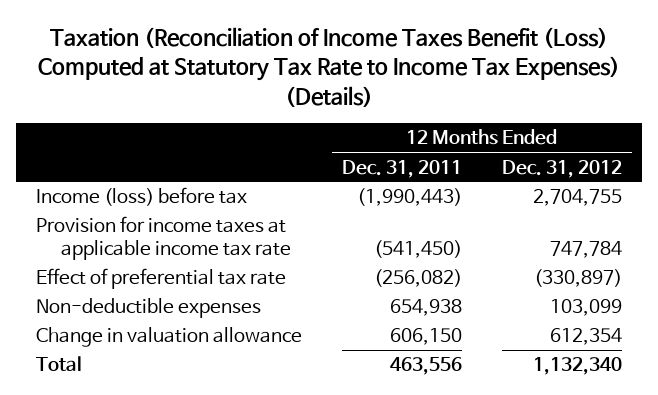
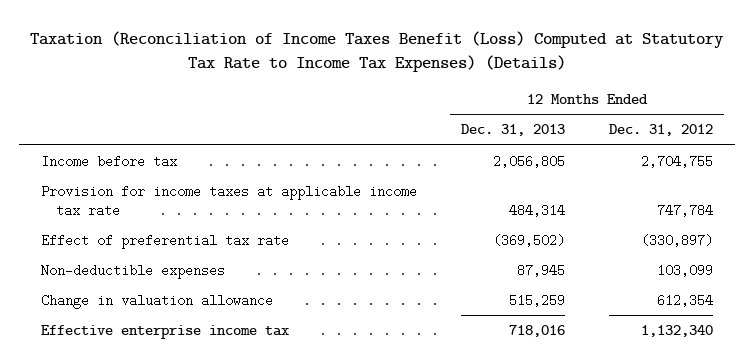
[342,159,463,178] Dec. 31, 2011 -> none
none -> [461,124,566,137] Dec. 31, 2013
[36,187,248,207] Income (loss) before tax -> [41,154,178,168] Income before tax
[36,356,83,372] Total -> [41,324,290,339] Effective enterprise income tax

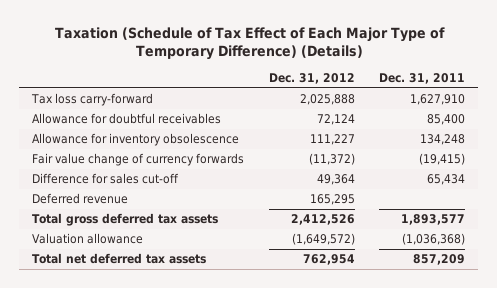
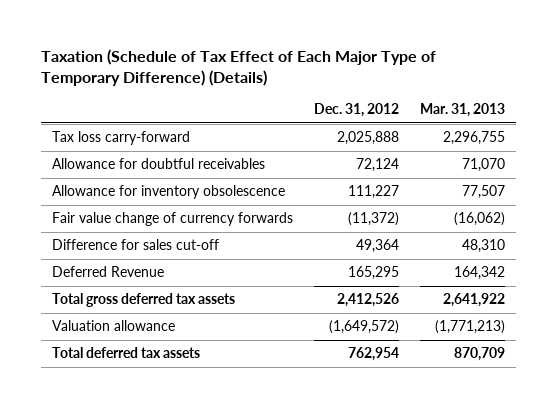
[379,73,466,85] Dec. 31, 2011 -> none
none -> [420,103,506,118] Mar. 31, 2013
[31,193,128,205] Deferred revenue -> [51,266,164,278] Deferred Revenue
[31,253,206,265] Total net deferred tax assets -> [51,347,200,359] Total deferred tax assets

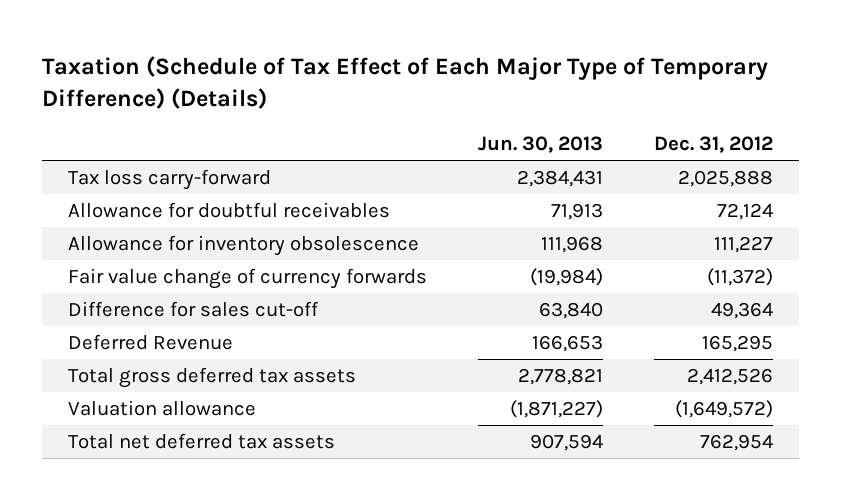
[420,103,506,118] Mar. 31, 2013 -> none
none -> [478,135,604,153] Jun. 30, 2013
[51,347,200,359] Total deferred tax assets -> [67,433,335,450] Total net deferred tax assets

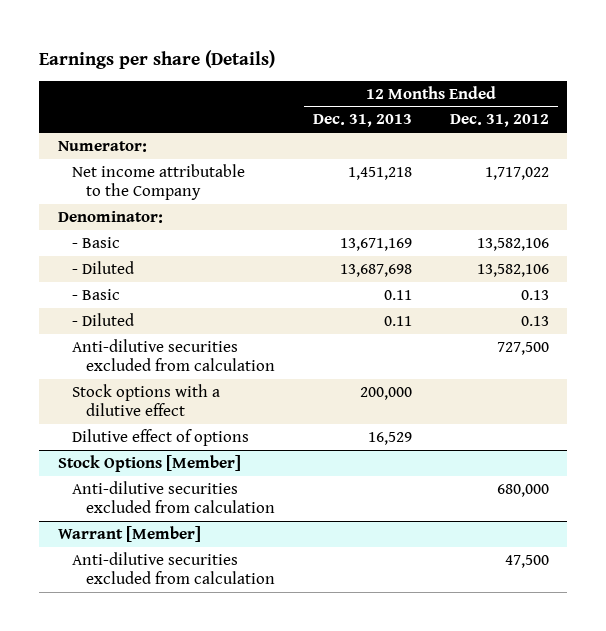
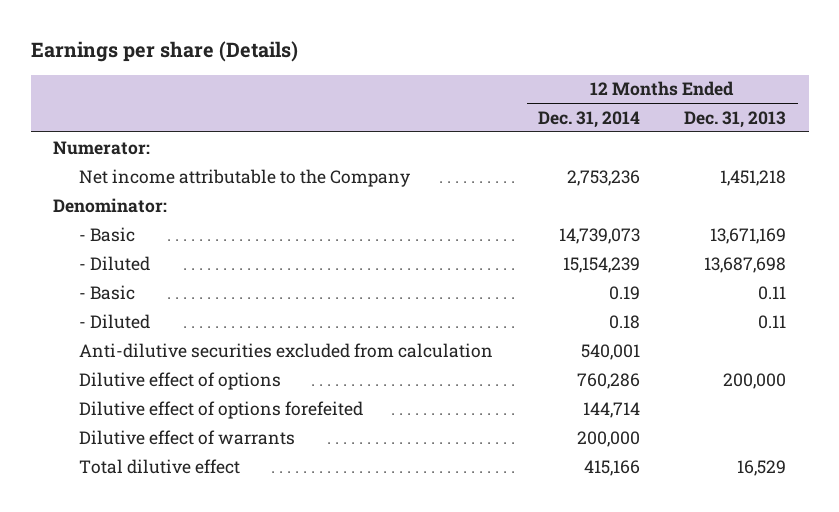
[449,114,549,128] Dec. 31, 2012 -> none
none -> [537,110,640,128] Dec. 31, 2014
[72,383,221,417] Stock options with a dilutive effect -> none
[57,454,241,472] Stock Options [Member] -> none
[72,480,276,514] Anti-dilutive securities excluded from calculation -> none
[57,525,201,542] Warrant [Member] -> none
[72,551,276,585] Anti-dilutive securities excluded from calculation -> none
[368,431,413,445] 16,529 -> [723,372,787,389] 200,000
none -> [79,400,364,419] Dilutive effect of options forefeited
none -> [79,429,296,445] Dilutive effect of warrants
none -> [79,458,241,474] Total dilutive effect

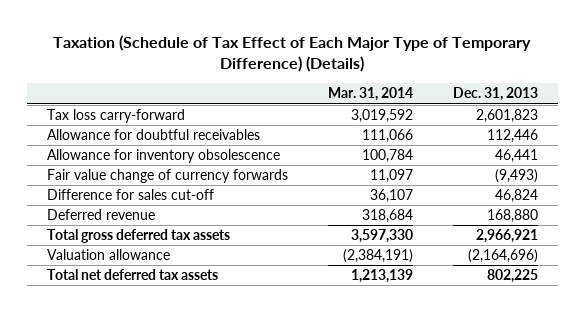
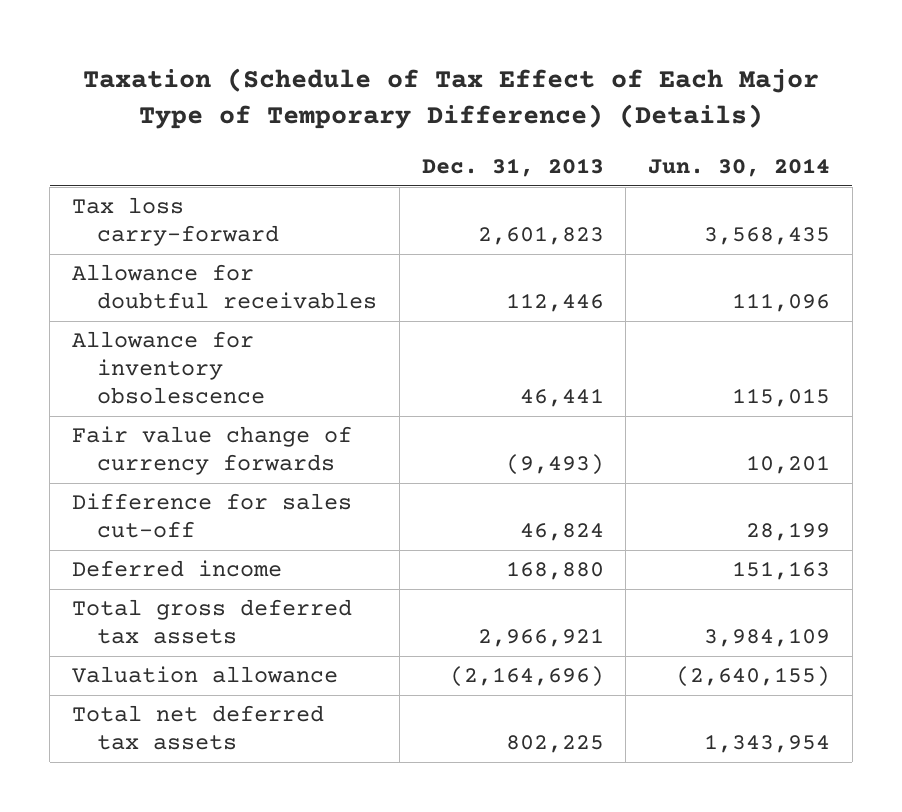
[327,87,413,102] Mar. 31, 2014 -> none
none -> [647,158,830,178] Jun. 30, 2014
[46,209,155,221] Deferred revenue -> [71,560,282,578] Deferred income

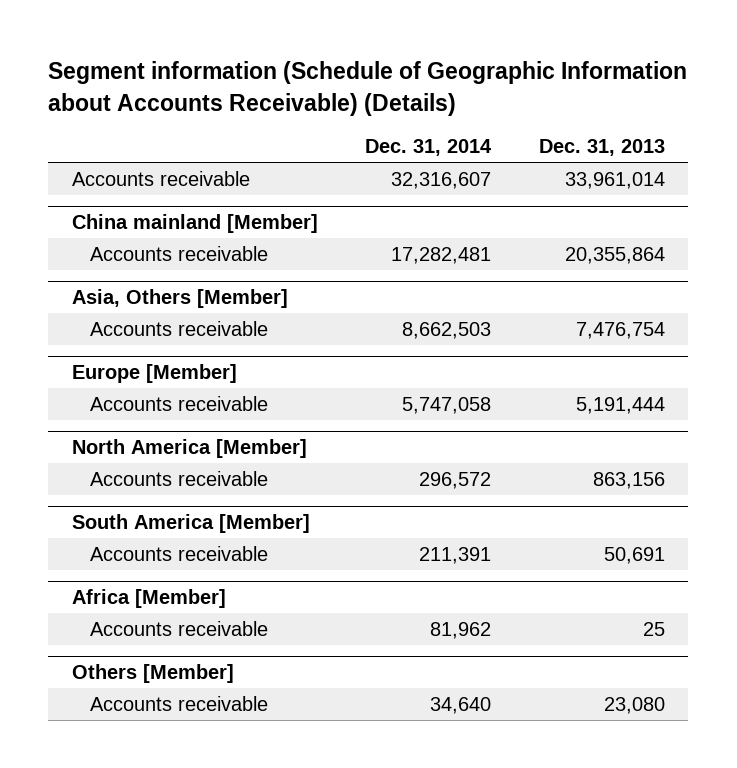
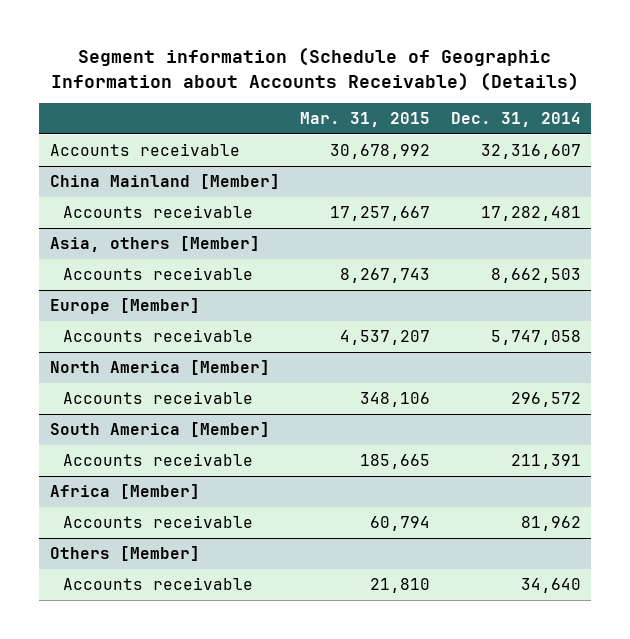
[538,139,665,157] Dec. 31, 2013 -> none
none -> [300,112,431,128] Mar. 31, 2015
[72,214,319,234] China mainland [Member] -> [49,174,280,190] China Mainland [Member]
[72,289,289,309] Asia, Others [Member] -> [49,236,260,253] Asia, others [Member]

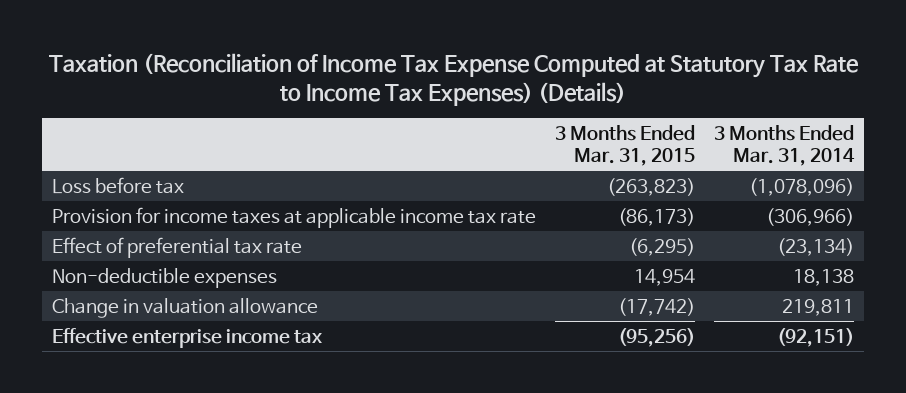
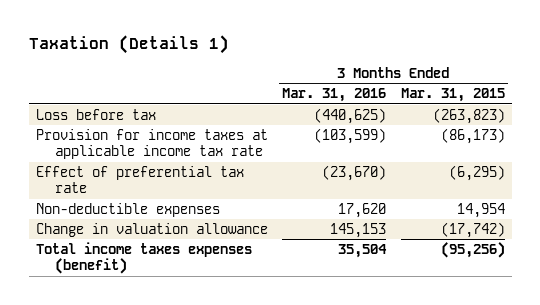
[48,53,859,106] Taxation (Reconciliation of Income Tax Expense Computed at Statutory Tax Rate to Income Tax Expenses) (Details) -> [28,35,229,55] Taxation (Details 1)
[714,125,856,166] 3 Months Ended Mar. 31, 2014 -> none
none -> [282,88,387,103] Mar. 31, 2016
[51,327,322,348] Effective enterprise income tax -> [35,241,252,275] Total income taxes expenses (benefit)

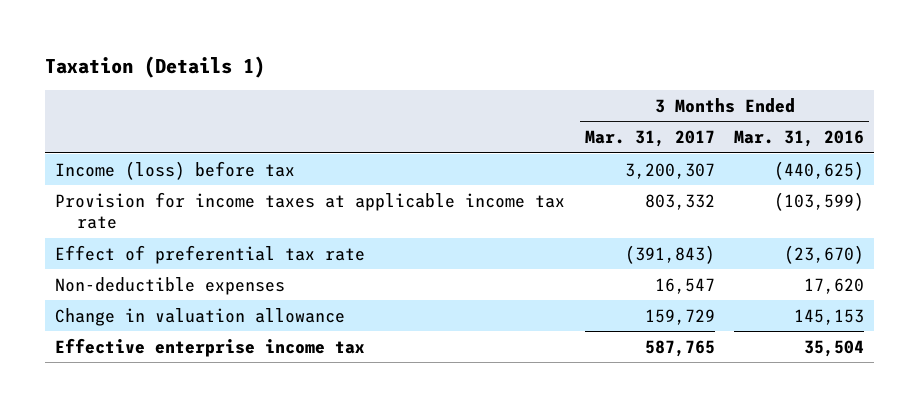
[400,88,505,103] Mar. 31, 2015 -> none
none -> [584,130,715,148] Mar. 31, 2017
[35,108,156,120] Loss before tax -> [55,160,296,180] Income (loss) before tax
[35,241,252,275] Total income taxes expenses (benefit) -> [55,337,366,357] Effective enterprise income tax

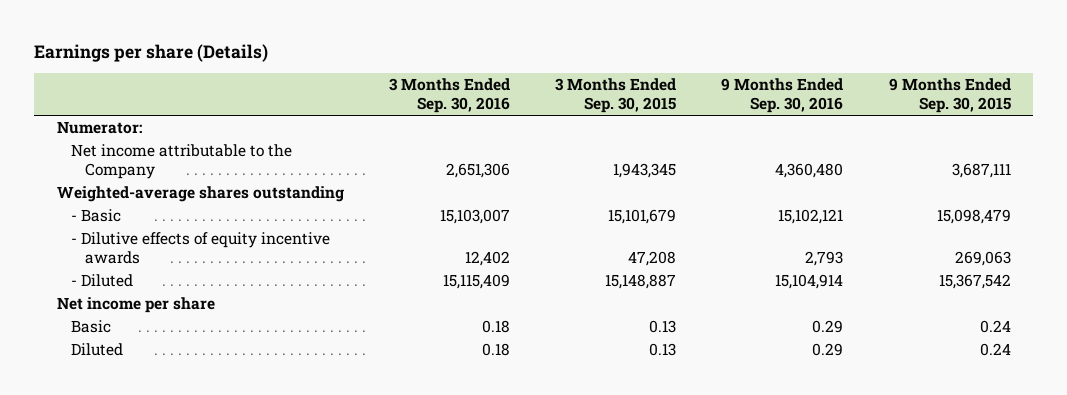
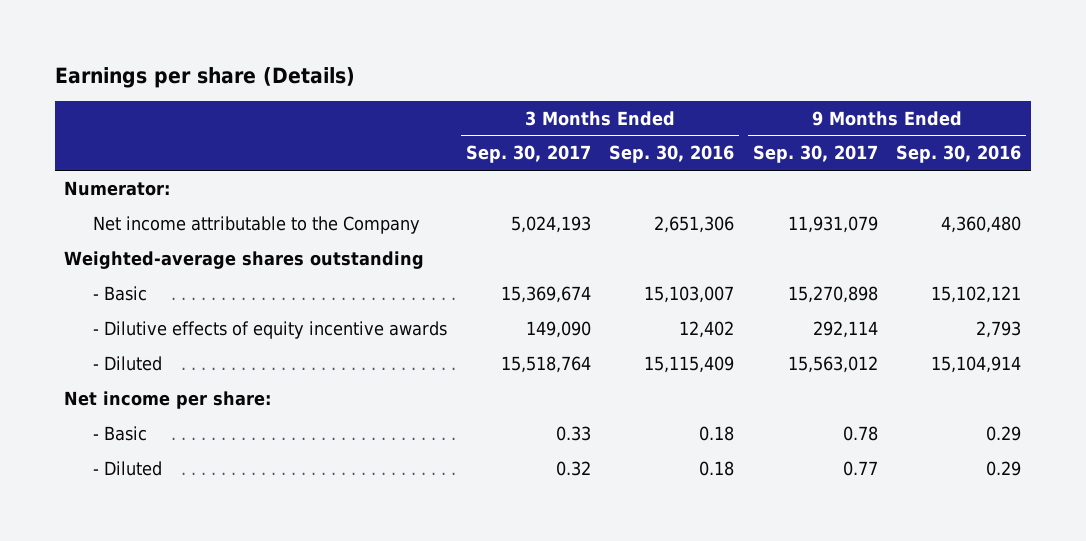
[555,78,677,114] 3 Months Ended Sep. 30, 2015 -> none
[888,78,1011,114] 9 Months Ended Sep. 30, 2015 -> none
none -> [465,145,591,164] Sep. 30, 2017
none -> [752,145,878,164] Sep. 30, 2017
[56,297,215,314] Net income per share -> [64,390,272,409] Net income per share:
[70,320,111,334] Basic -> [92,425,147,441] - Basic
[70,343,123,357] Diluted -> [92,460,162,476] - Diluted

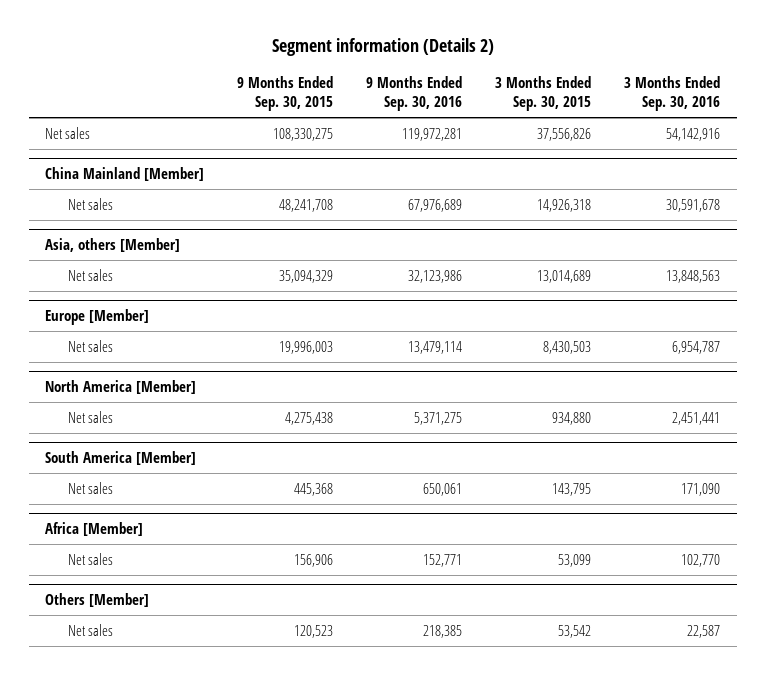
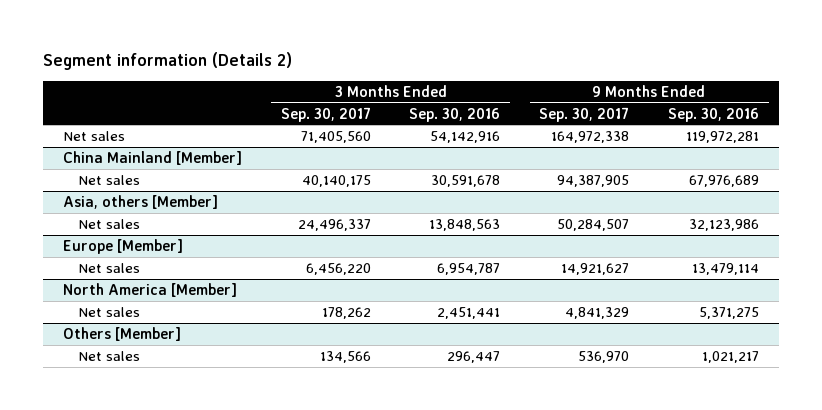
[237,75,334,112] 9 Months Ended Sep. 30, 2015 -> none
[495,75,592,112] 3 Months Ended Sep. 30, 2015 -> none
none -> [280,106,371,122] Sep. 30, 2017
none -> [539,106,630,122] Sep. 30, 2017
[45,451,197,466] South America [Member] -> none
[68,481,114,494] Net sales -> none
[45,522,144,537] Africa [Member] -> none
[68,552,114,565] Net sales -> none
[423,624,463,638] 218,385 -> [702,350,760,363] 1,021,217
[687,624,721,638] 22,587 -> [447,350,501,363] 296,447

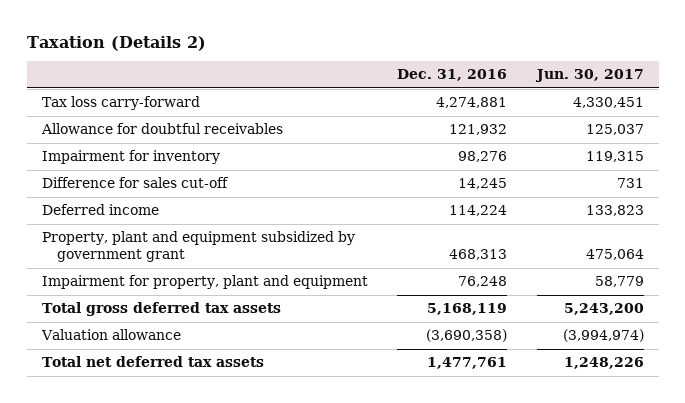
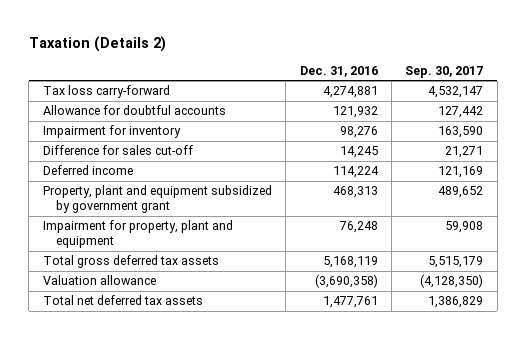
[534,69,644,83] Jun. 30, 2017 -> none
none -> [405,65,484,78] Sep. 30, 2017
[40,123,283,135] Allowance for doubtful receivables -> [42,105,226,116] Allowance for doubtful accounts

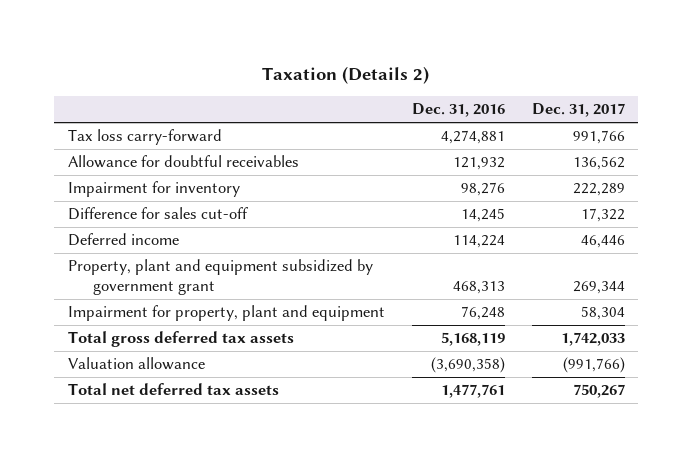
[405,65,484,78] Sep. 30, 2017 -> none
none -> [531,103,625,118] Dec. 31, 2017
[42,105,226,116] Allowance for doubtful accounts -> [67,155,299,169] Allowance for doubtful receivables

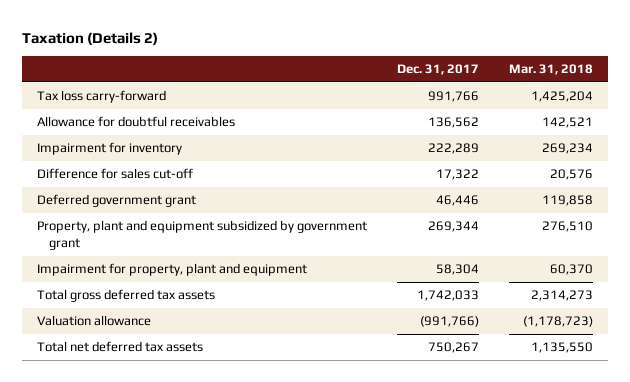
[411,103,505,118] Dec. 31, 2016 -> none
none -> [508,64,593,76] Mar. 31, 2018
[67,233,179,247] Deferred income -> [37,194,197,208] Deferred government grant

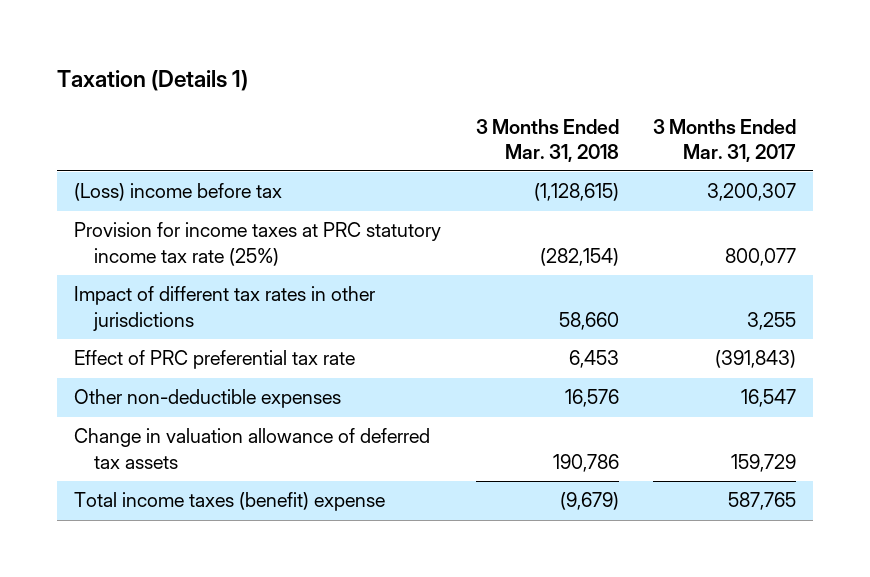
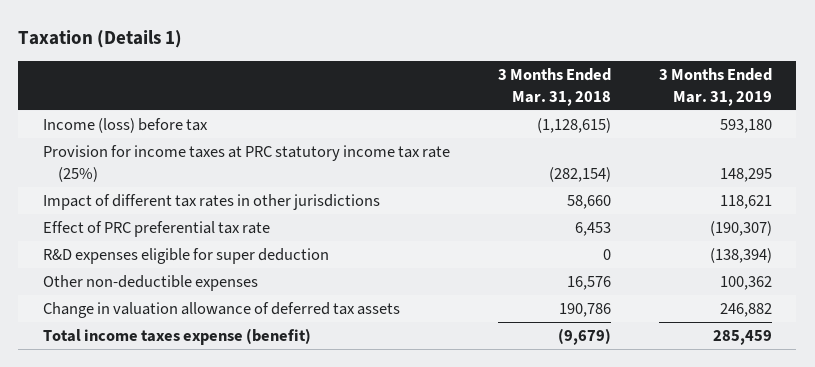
[652,118,796,162] 3 Months Ended Mar. 31, 2017 -> none
none -> [659,68,773,106] 3 Months Ended Mar. 31, 2019
[74,183,283,202] (Loss) income before tax -> [42,118,208,134] Income (loss) before tax
none -> [42,248,329,265] R&D expenses eligible for super deduction
[74,492,386,512] Total income taxes (benefit) expense -> [42,328,311,346] Total income taxes expense (benefit)

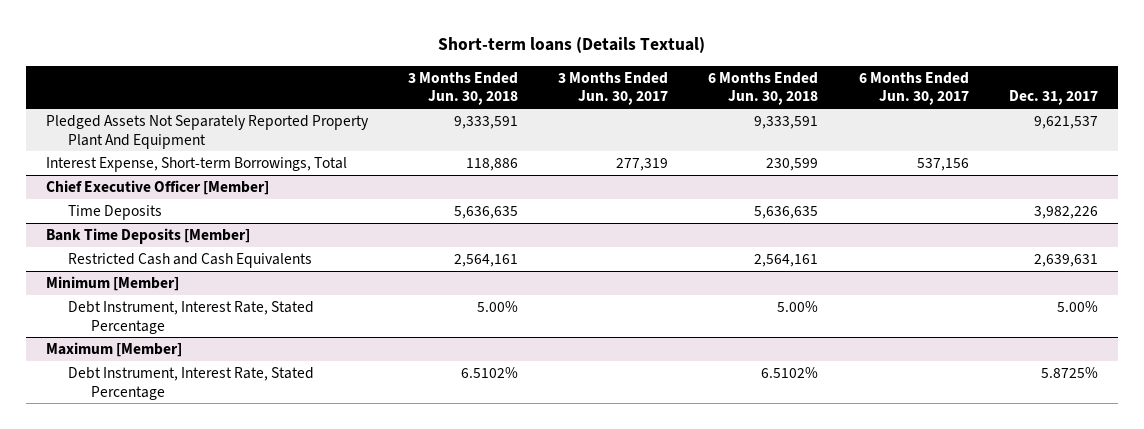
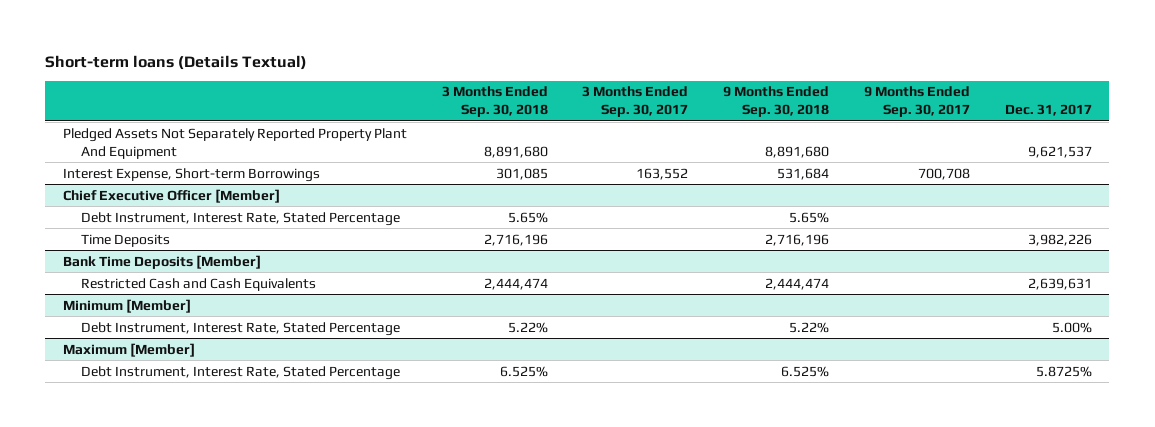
[408,71,519,106] 3 Months Ended Jun. 30, 2018 -> none
[558,71,669,106] 3 Months Ended Jun. 30, 2017 -> none
[708,71,819,106] 6 Months Ended Jun. 30, 2018 -> none
[858,71,969,106] 6 Months Ended Jun. 30, 2017 -> none
none -> [441,86,548,118] 3 Months Ended Sep. 30, 2018
none -> [582,86,689,118] 3 Months Ended Sep. 30, 2017
none -> [723,86,830,118] 9 Months Ended Sep. 30, 2018
none -> [864,86,971,118] 9 Months Ended Sep. 30, 2017
[46,157,348,173] Interest Expense, Short-term Borrowings, Total -> [62,167,320,182] Interest Expense, Short-term Borrowings
none -> [80,211,400,226] Debt Instrument, Interest Rate, Stated Percentage

